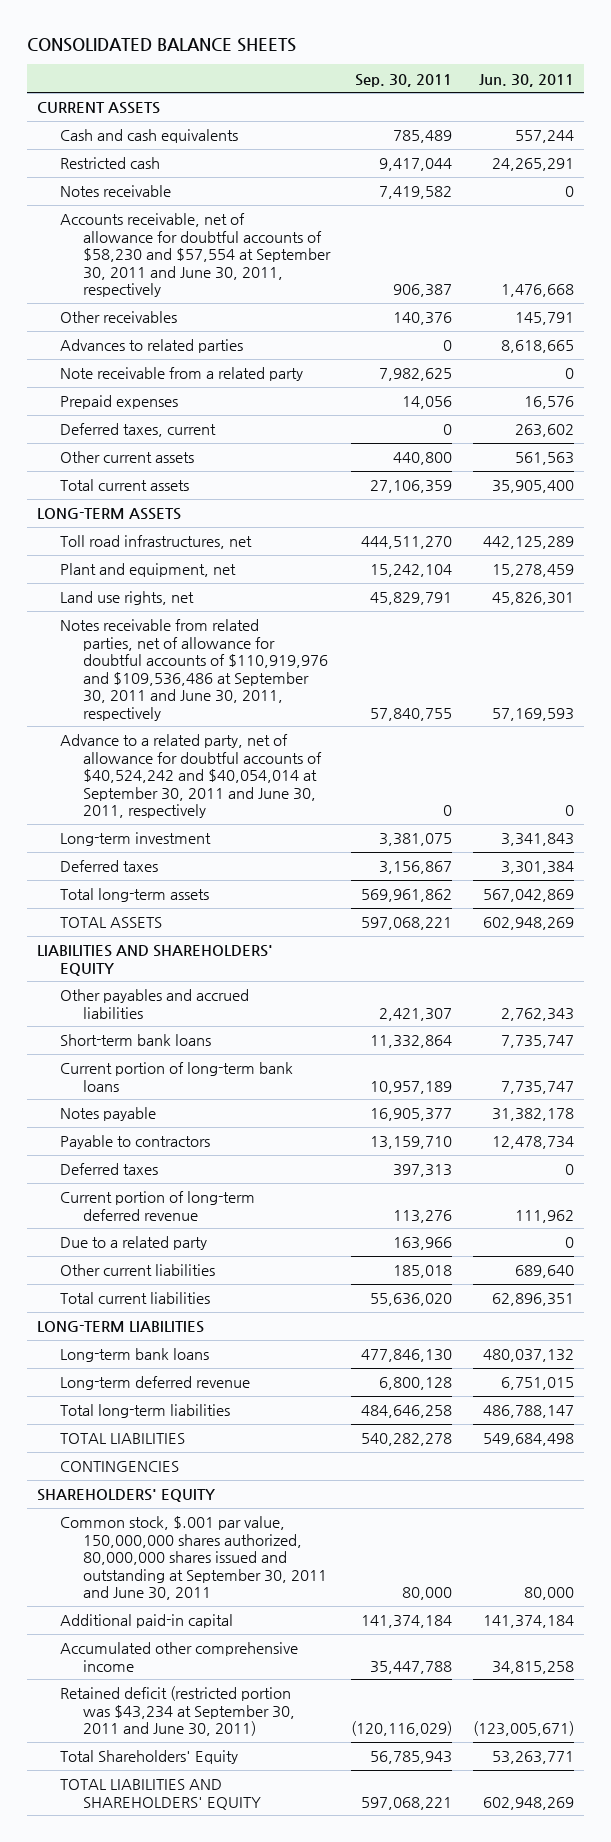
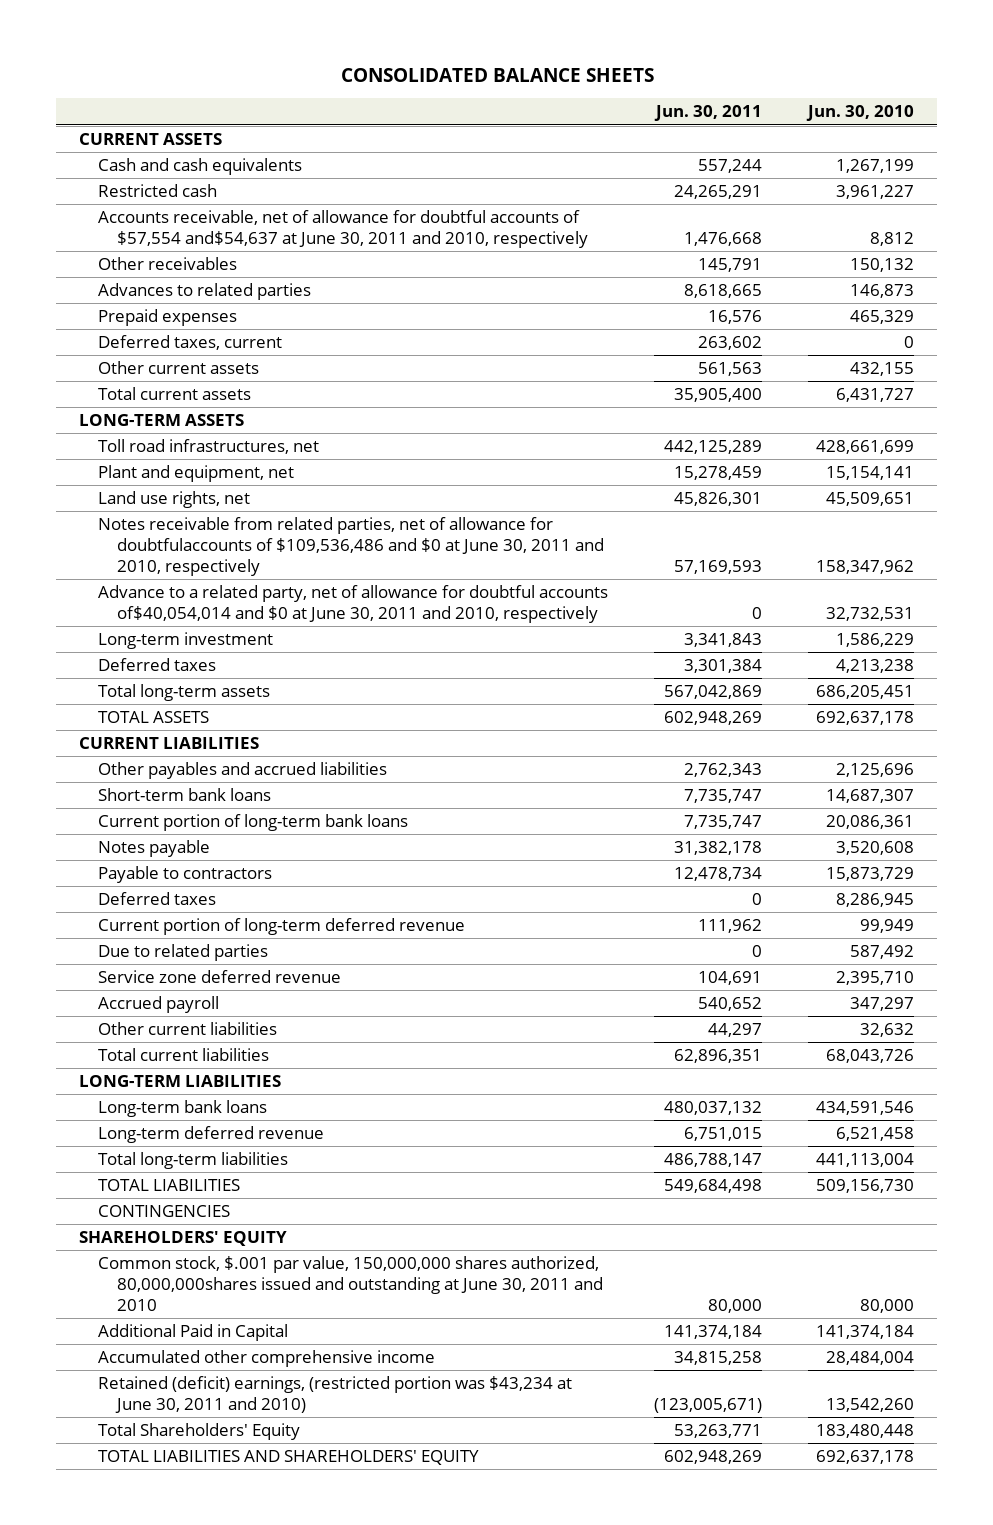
[354,73,452,87] Sep. 30, 2011 -> none
none -> [805,105,914,122] Jun. 30, 2010
[60,185,172,198] Notes receivable -> none
[60,213,331,298] Accounts receivable, net of allowance for doubtful accounts of $58,230 and $57,554 at September 30, 2011 and June 30, 2011, respectively -> [98,209,589,249] Accounts receivable, net of allowance for doubtful accounts of $57,554 and$54,637 at June 30, 2011 and 2010, respectively
[60,367,304,382] Note receivable from a related party -> none
[60,619,328,721] Notes receivable from related parties, net of allowance for doubtful accounts of $110,919,976 and $109,536,486 at September 30, 2011 and June 30, 2011, respectively -> [98,516,605,577] Notes receivable from related parties, net of allowance for doubtfulaccounts of $109,536,486 and $0 at June 30, 2011 and 2010, respectively
[60,734,322,819] Advance to a related party, net of allowance for doubtful accounts of $40,524,242 and $40,054,014 at September 30, 2011 and June 30, 2011, respectively -> [98,584,609,624] Advance to a related party, net of allowance for doubtful accounts of$40,054,014 and $0 at June 30, 2011 and 2010, respectively
[37,945,274,976] LIABILITIES AND SHAREHOLDERS' EQUITY -> none
none -> [79,736,260,749] CURRENT LIABILITIES
[60,1236,208,1251] Due to a related party -> [98,943,269,961] Due to related parties
none -> [98,969,342,983] Service zone deferred revenue
none -> [98,995,220,1013] Accrued payroll
[514,1265,574,1279] 689,640 -> [708,1022,763,1037] 44,297
[60,1516,327,1601] Common stock, $.001 par value, 150,000,000 shares authorized, 80,000,000 shares issued and outstanding at September 30, 2011 and June 30, 2011 -> [98,1255,604,1312] Common stock, $.001 par value, 150,000,000 shares authorized, 80,000,000shares issued and outstanding at June 30, 2011 and 2010
[60,1614,234,1629] Additional paid-in capital -> [98,1323,289,1341] Additional Paid in Capital
[60,1686,295,1737] Retained deficit (restricted portion was $43,234 at September 30, 2011 and June 30, 2011) -> [98,1375,573,1414] Retained (deficit) earnings, (restricted portion was $43,234 at June 30, 2011 and 2010)

